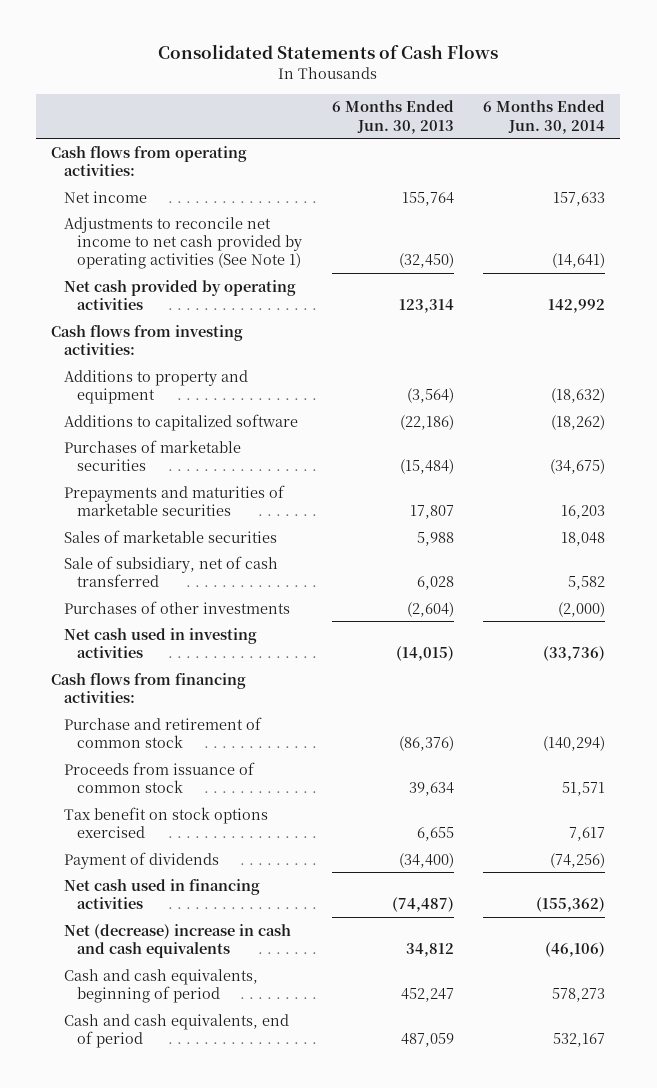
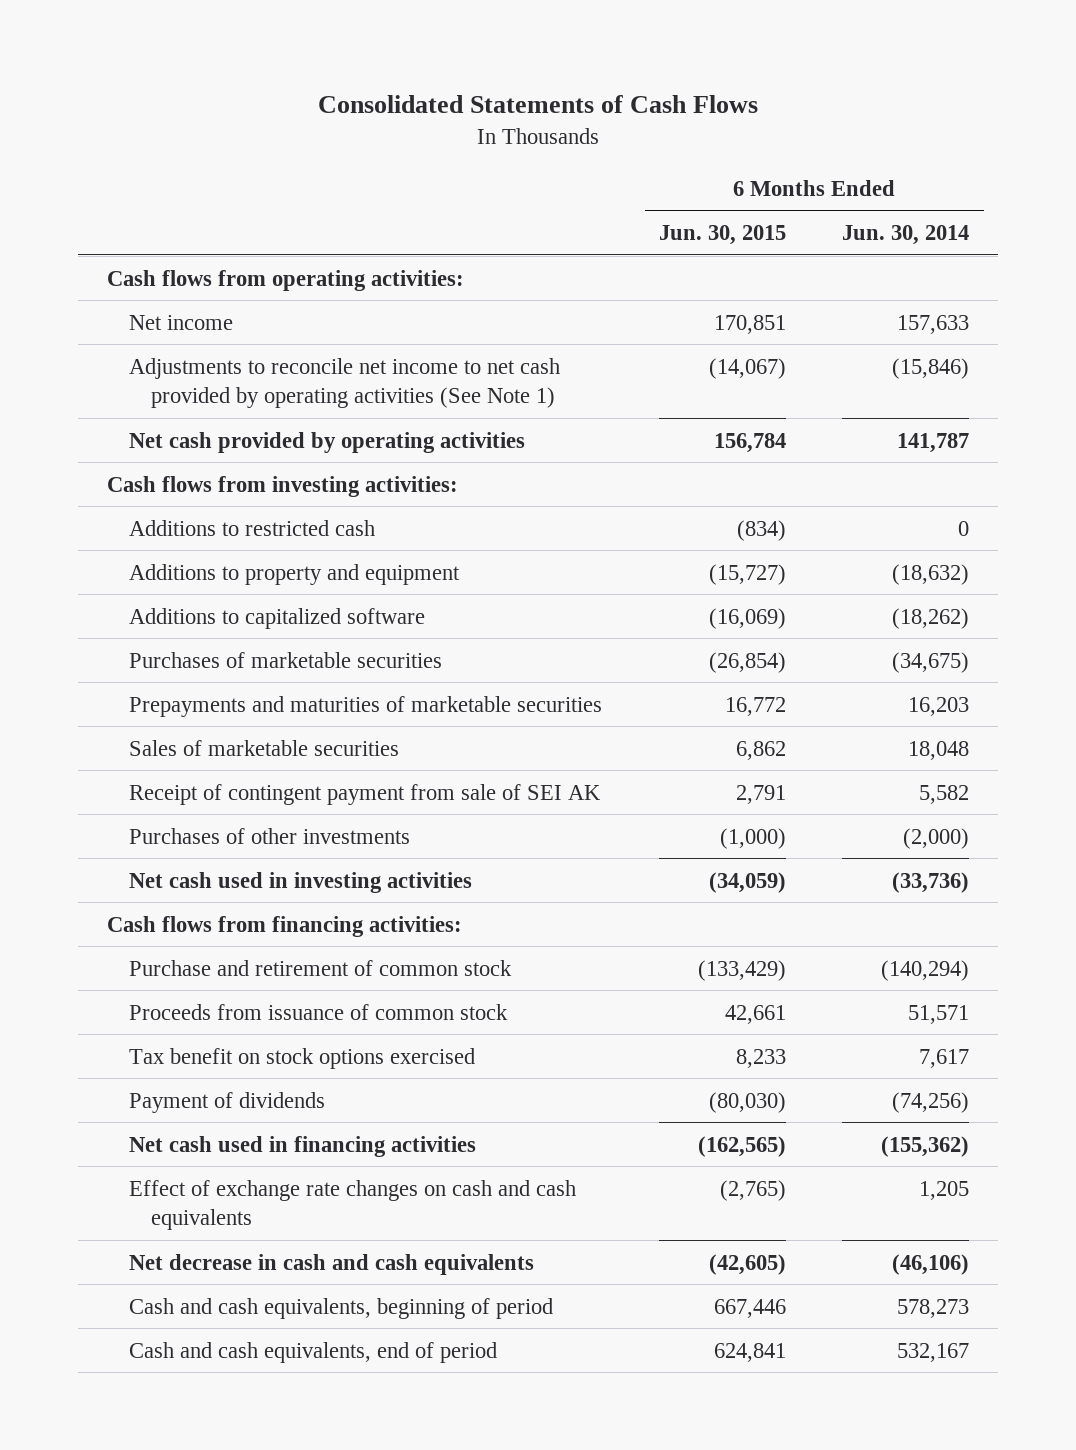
[331,100,454,134] 6 Months Ended Jun. 30, 2013 -> none
none -> [658,225,786,246] Jun. 30, 2015
[552,253,606,269] (14,641) -> [892,357,970,379] (15,846)
[548,298,606,313] 142,992 -> [897,432,970,453] 141,787
none -> [128,519,375,536] Additions to restricted cash
[64,555,279,587] Sale of subsidiary, net of cash transferred -> [128,783,601,805] Receipt of contingent payment from sale of SEI AK
none -> [128,1179,576,1230] Effect of exchange rate changes on cash and cash equivalents
[64,923,292,958] Net (decrease) increase in cash and cash equivalents -> [128,1253,534,1275] Net decrease in cash and cash equivalents

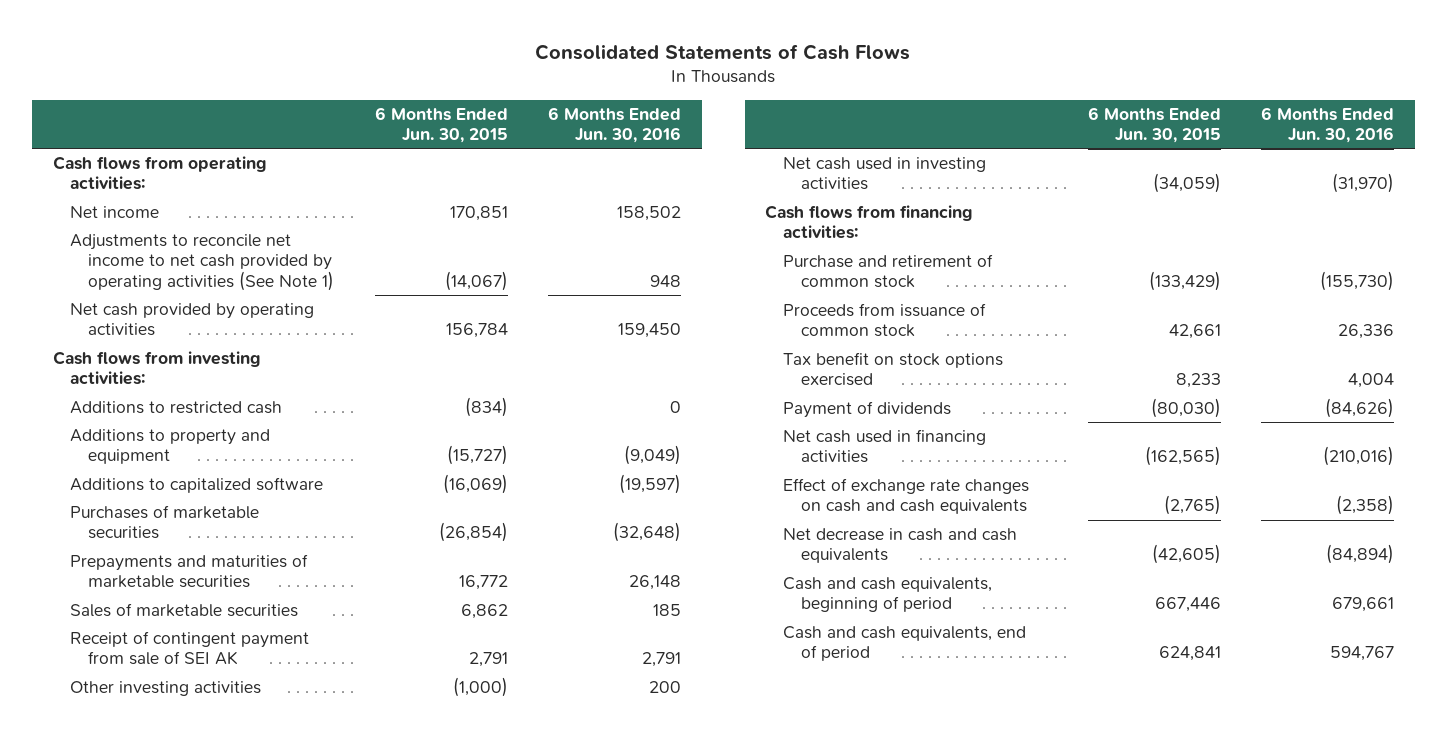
[842,225,970,246] Jun. 30, 2014 -> none
none -> [548,106,682,144] 6 Months Ended Jun. 30, 2016
[128,827,410,844] Purchases of other investments -> [70,680,262,696] Other investing activities

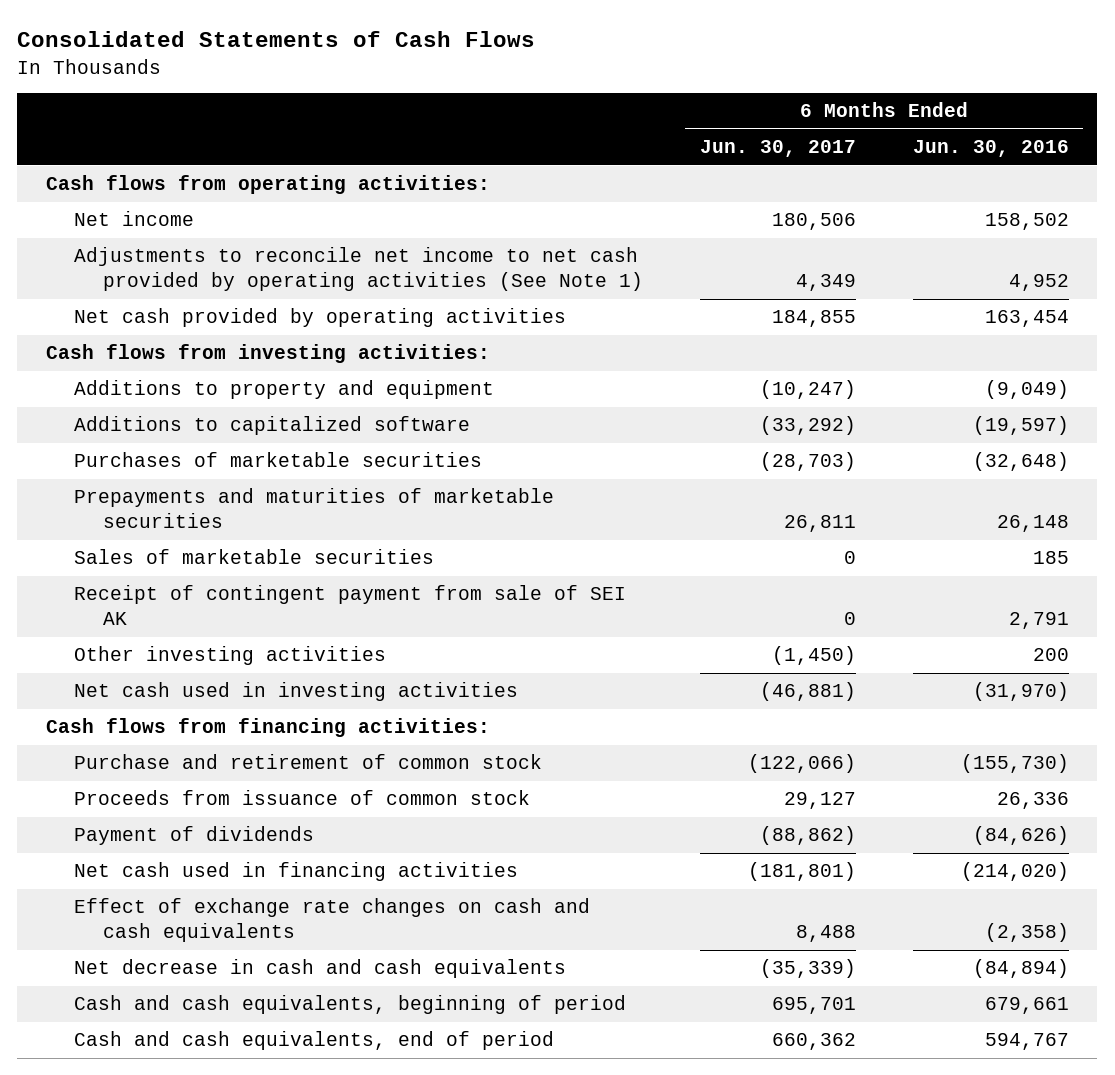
[374,106,508,144] 6 Months Ended Jun. 30, 2015 -> none
none -> [699,140,856,158] Jun. 30, 2017
[650,274,682,287] 948 -> [1008,274,1069,292] 4,952
[618,323,682,339] 159,450 -> [984,310,1069,328] 163,454
[70,400,283,414] Additions to restricted cash -> none
[783,351,1004,387] Tax benefit on stock options exercised -> none
[1323,446,1395,467] (210,016) -> [960,862,1069,882] (214,020)

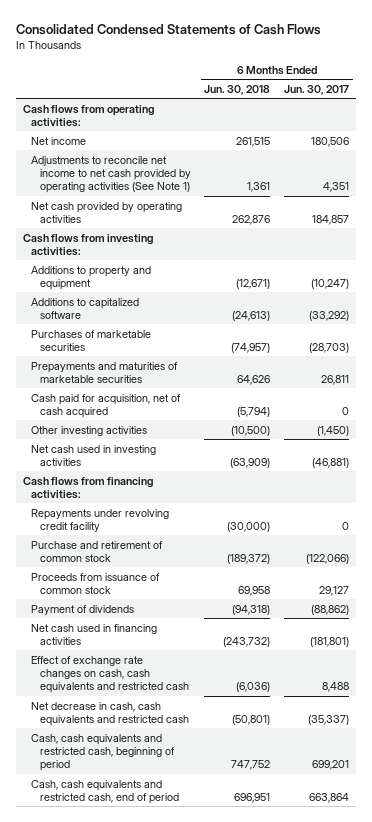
[17,31,536,48] Consolidated Statements of Cash Flows -> [16,23,322,35] Consolidated Condensed Statements of Cash Flows
[912,140,1069,158] Jun. 30, 2016 -> none
none -> [204,84,271,95] Jun. 30, 2018
[795,274,856,292] 4,349 -> [323,182,350,193] 4,351
[771,310,856,328] 184,855 -> [312,215,350,226] 184,857
[74,549,435,565] Sales of marketable securities -> none
[74,585,627,626] Receipt of contingent payment from sale of SEI AK -> none
none -> [31,393,182,419] Cash paid for acquisition, net of cash acquired
none -> [31,508,170,533] Repayments under revolving credit facility
[74,898,591,943] Effect of exchange rate changes on cash and cash equivalents -> [31,655,189,694] Effect of exchange rate changes on cash, cash equivalents and restricted cash
[74,959,567,979] Net decrease in cash and cash equivalents -> [31,701,189,727] Net decrease in cash, cash equivalents and restricted cash
[759,959,856,979] (35,339) -> [308,715,350,726] (35,337)
[74,995,627,1015] Cash and cash equivalents, beginning of period -> [31,733,175,772] Cash, cash equivalents and restricted cash, beginning of period
[771,997,856,1015] 695,701 -> [312,760,350,771] 699,201
[74,1031,555,1051] Cash and cash equivalents, end of period -> [31,779,179,805] Cash, cash equivalents and restricted cash, end of period
[771,1033,856,1051] 660,362 -> [309,793,350,804] 663,864

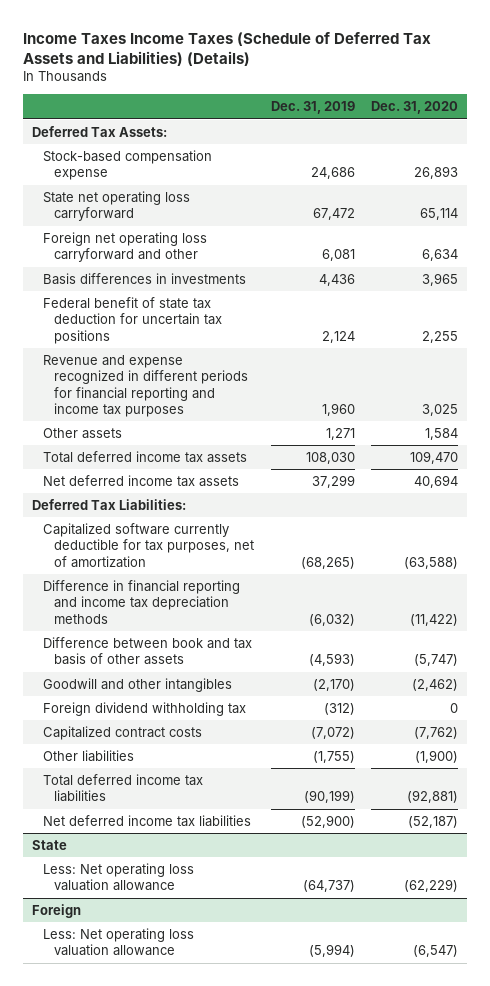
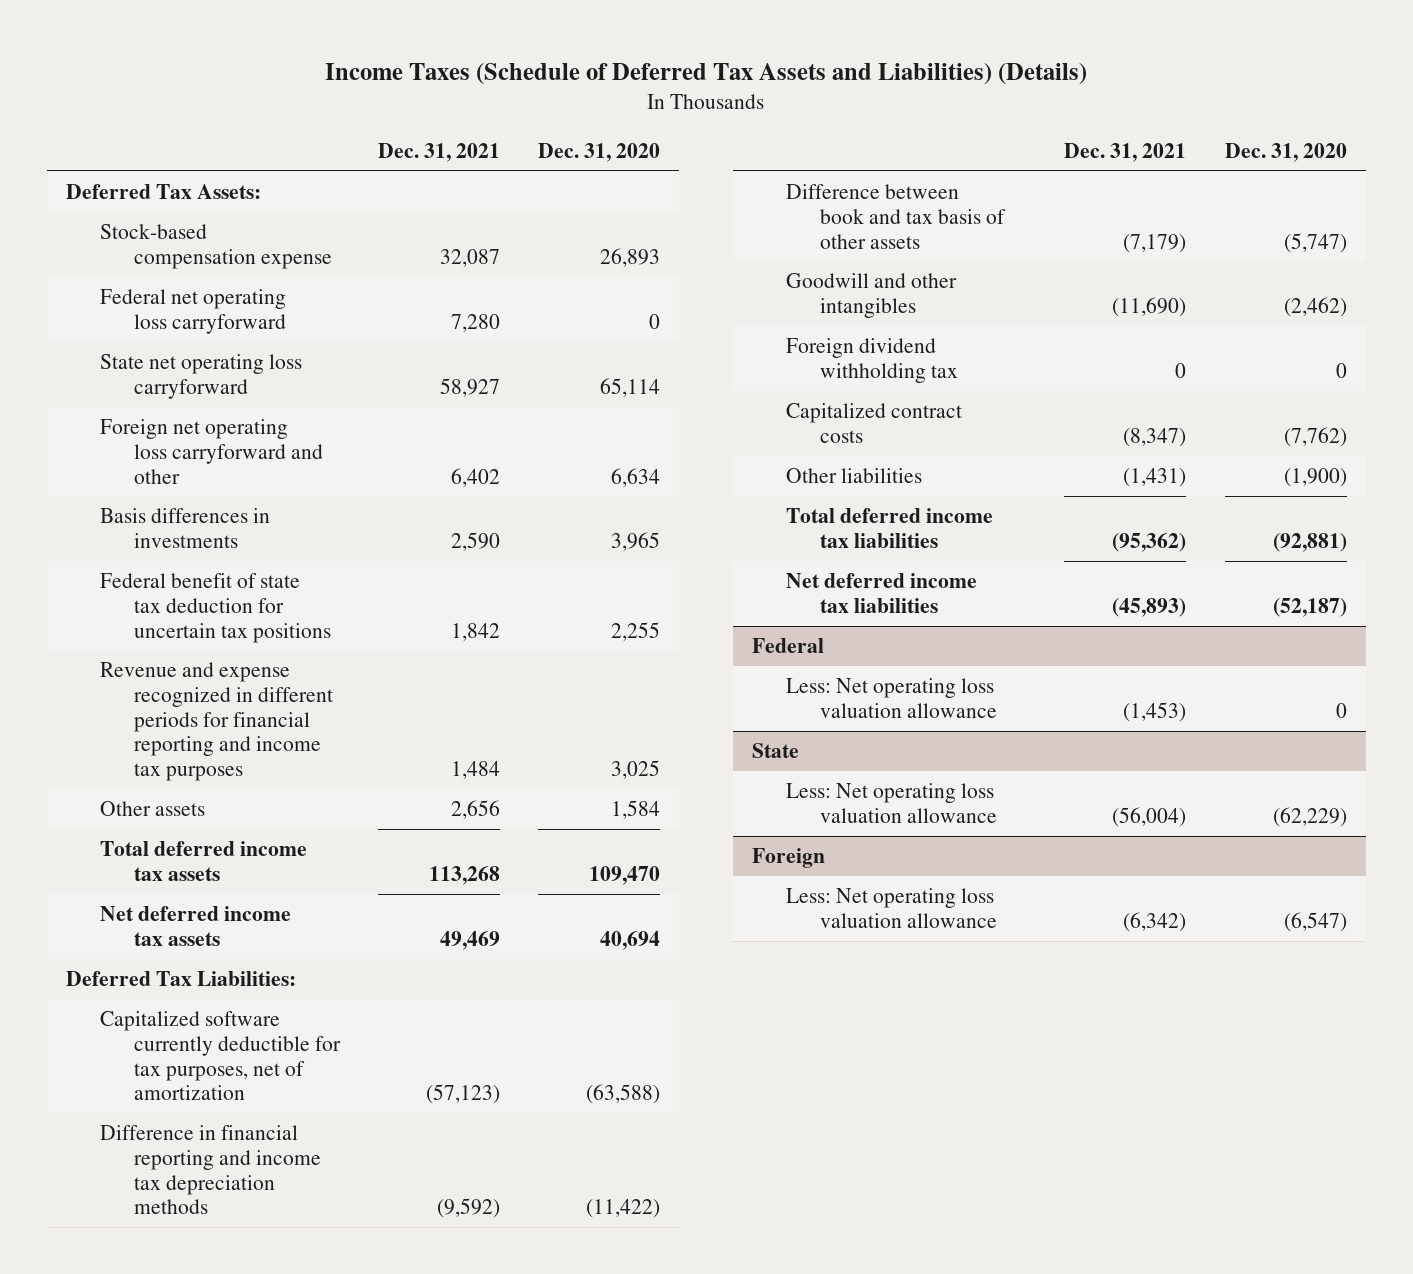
[23,31,432,66] Income Taxes Income Taxes (Schedule of Deferred Tax Assets and Liabilities) (Details) -> [325,63,1088,86] Income Taxes (Schedule of Deferred Tax Assets and Liabilities) (Details)
[270,101,355,115] Dec. 31, 2019 -> none
none -> [378,142,501,162] Dec. 31, 2021
none -> [100,289,287,334] Federal net operating loss carryforward
none -> [752,638,825,654] Federal
none -> [786,678,998,718] Less: Net operating loss valuation allowance

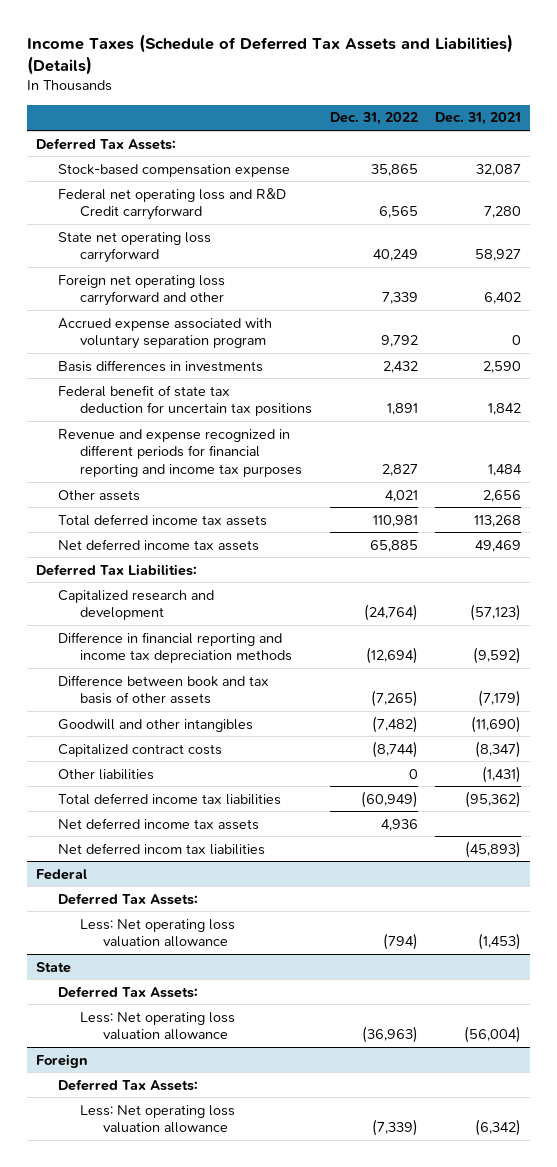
[538,142,661,162] Dec. 31, 2020 -> none
none -> [329,112,418,126] Dec. 31, 2022
[100,289,287,334] Federal net operating loss carryforward -> [57,187,286,221] Federal net operating loss and R&D Credit carryforward
none -> [57,317,272,350] Accrued expense associated with voluntary separation program
[100,1011,341,1101] Capitalized software currently deductible for tax purposes, net of amortization -> [57,589,214,621] Capitalized research and development
[786,338,959,383] Foreign dividend withholding tax -> none
none -> [57,817,259,830] Net deferred income tax assets
[786,573,978,613] Net deferred income tax liabilities -> [57,842,265,855] Net deferred incom tax liabilities
none -> [57,892,198,905] Deferred Tax Assets:
none -> [57,985,198,998] Deferred Tax Assets:
none -> [57,1078,198,1091] Deferred Tax Assets:

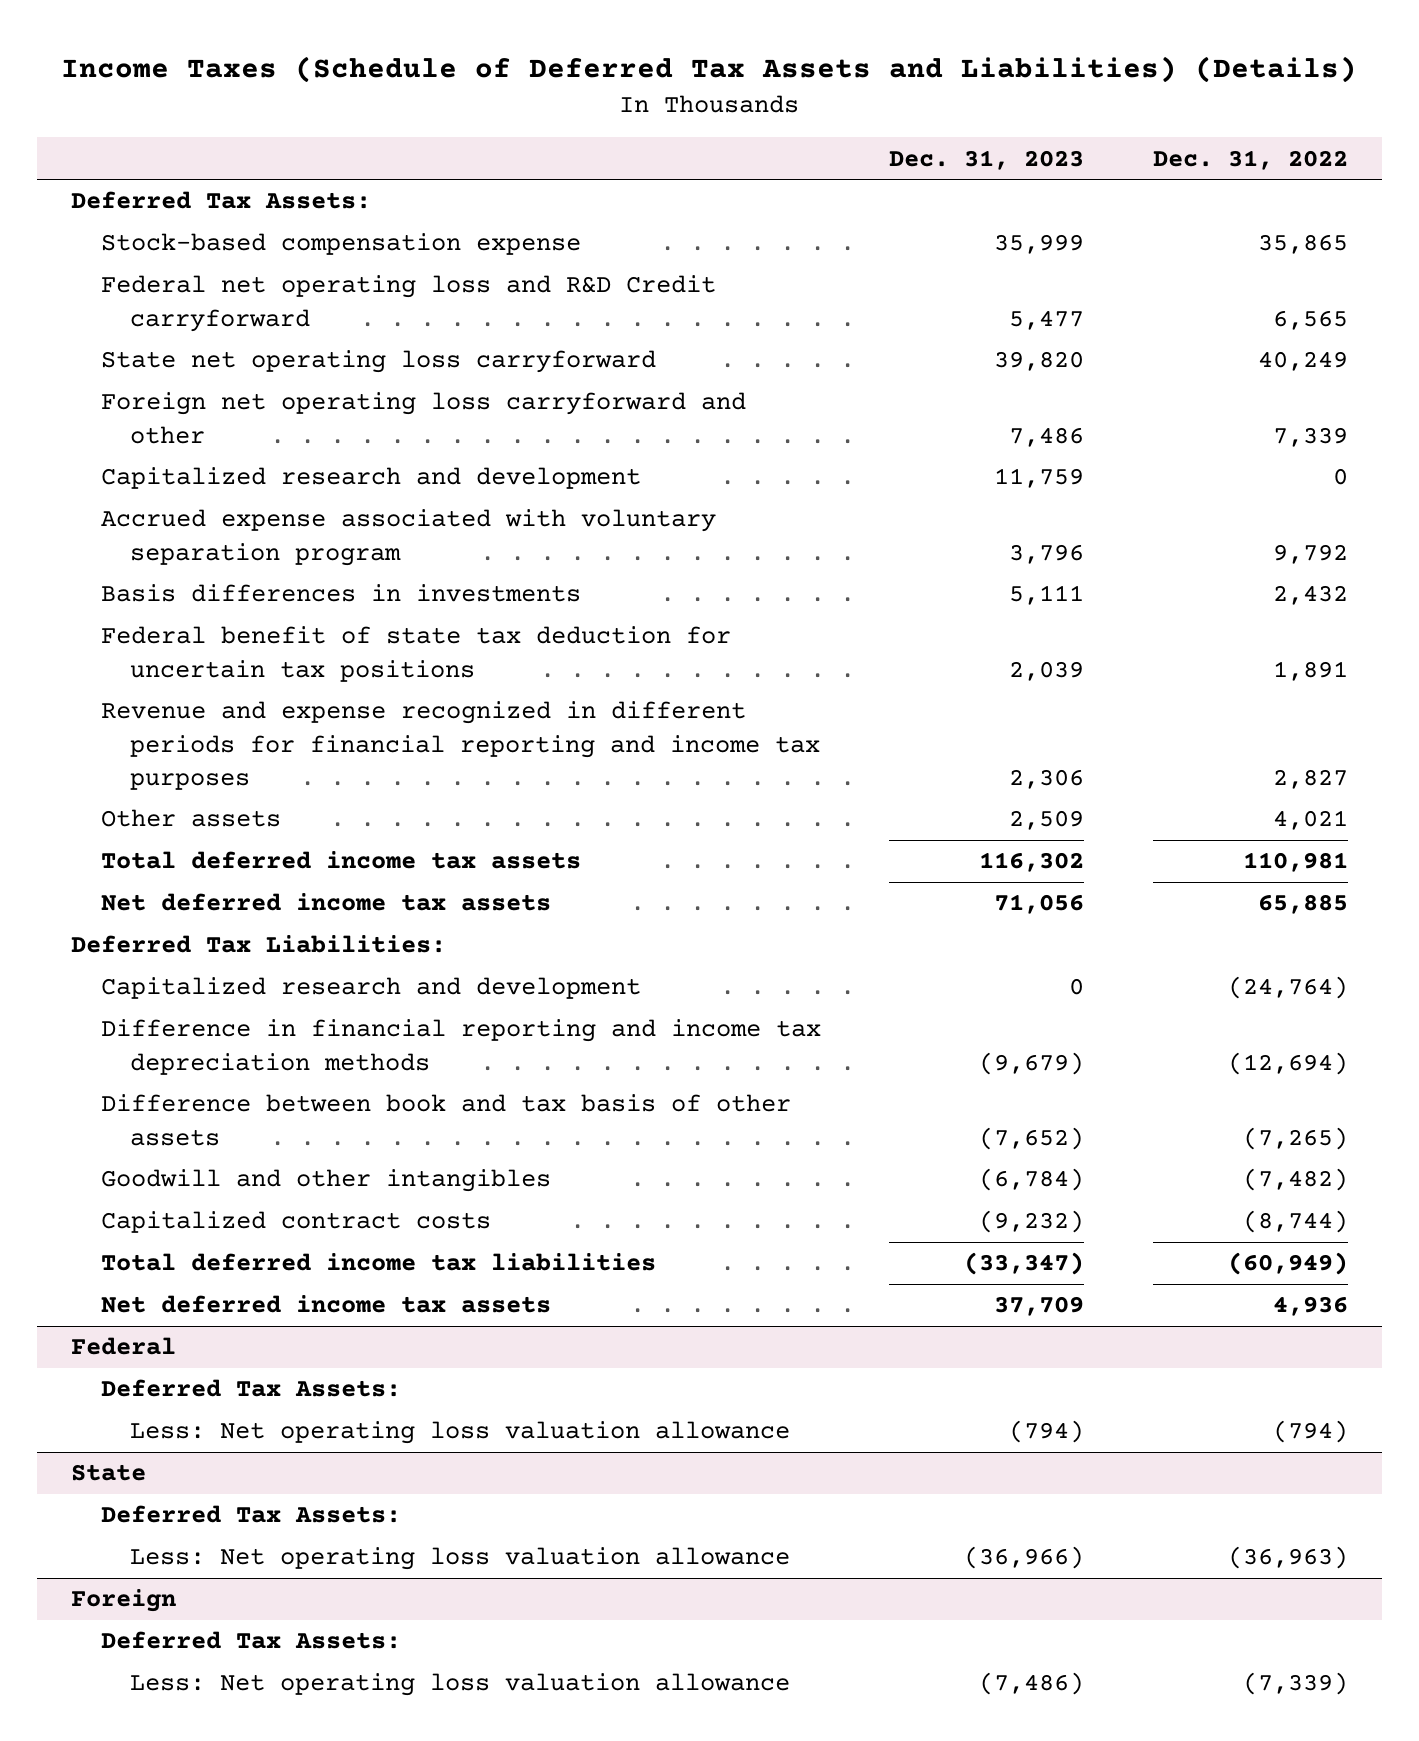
[435,112,522,126] Dec. 31, 2021 -> none
none -> [889,149,1085,170] Dec. 31, 2023
none -> [100,467,641,490] Capitalized research and development
[57,768,154,780] Other liabilities -> none
[57,842,265,855] Net deferred incom tax liabilities -> none

